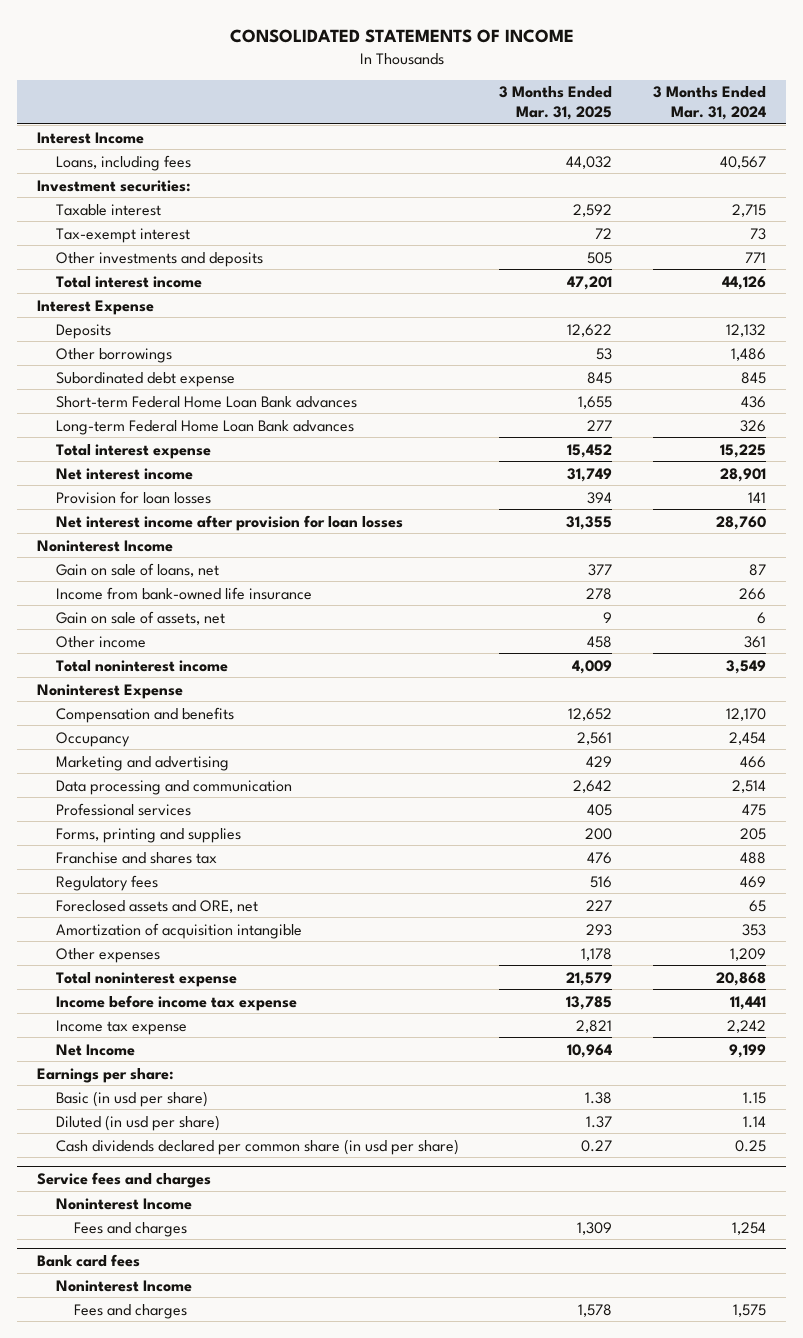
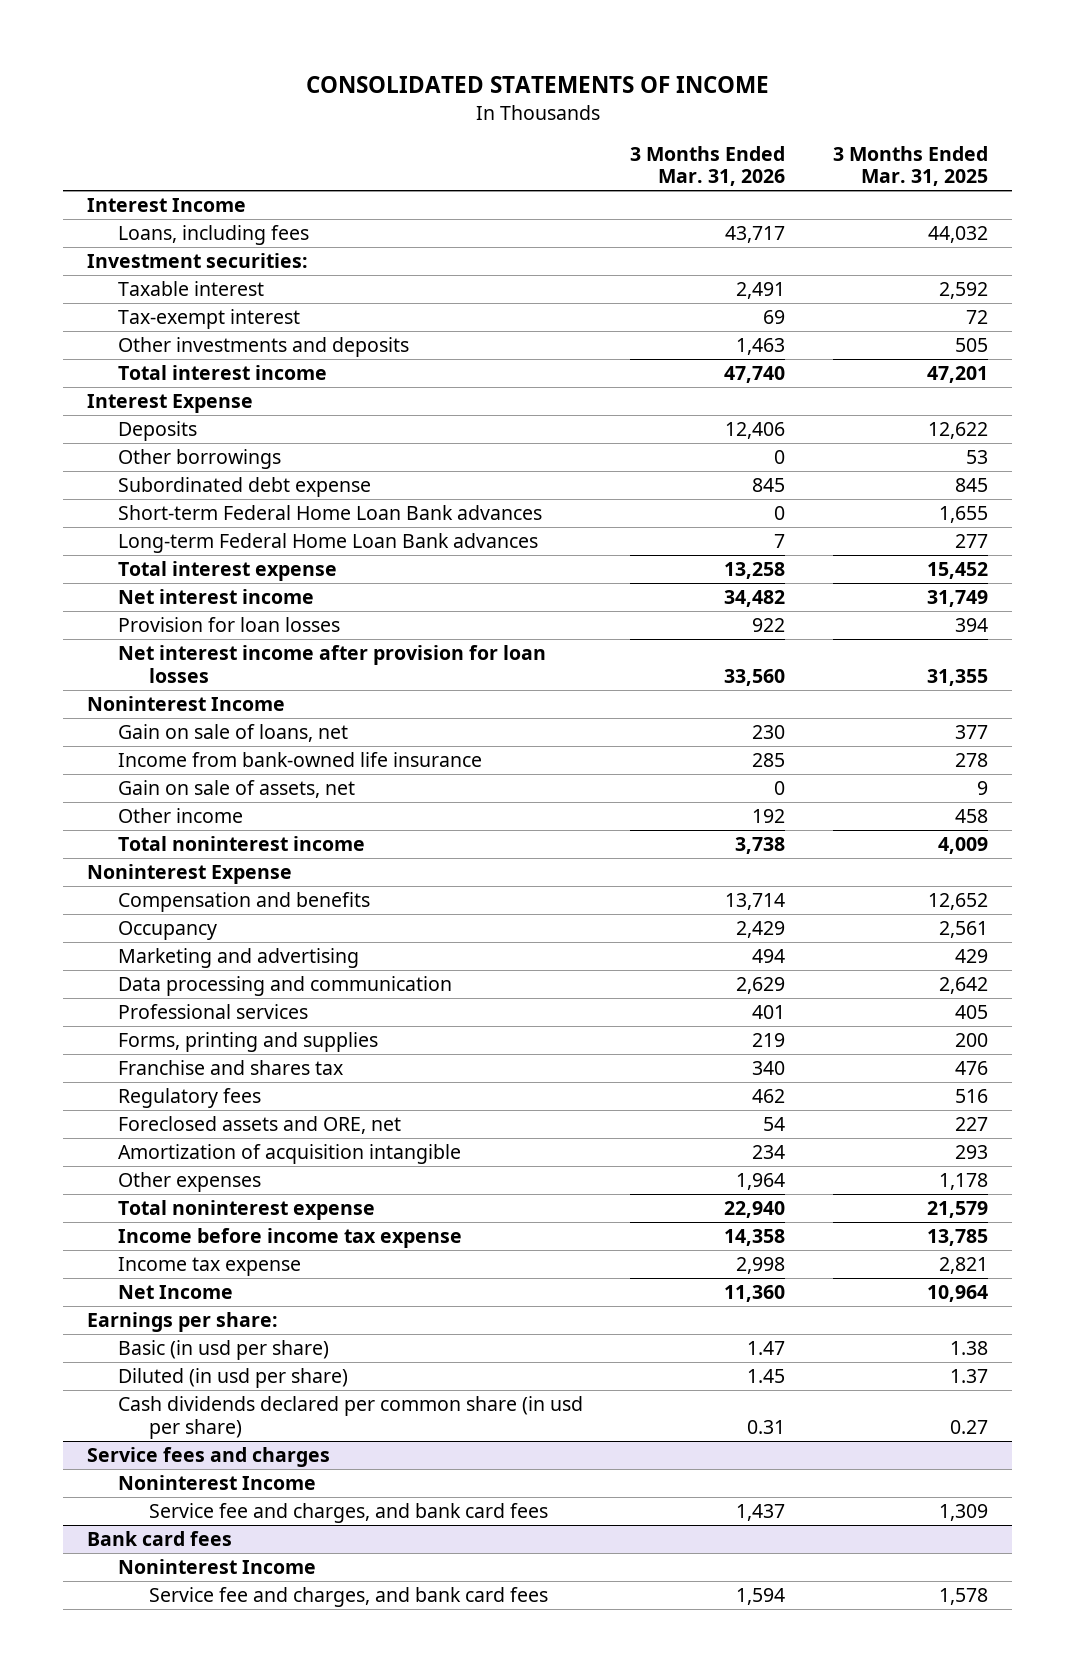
[652,86,766,120] 3 Months Ended Mar. 31, 2024 -> none
none -> [630,145,786,187] 3 Months Ended Mar. 31, 2026
[73,1221,187,1237] Fees and charges -> [148,1503,548,1524] Service fee and charges, and bank card fees
[73,1303,187,1319] Fees and charges -> [148,1587,548,1608] Service fee and charges, and bank card fees

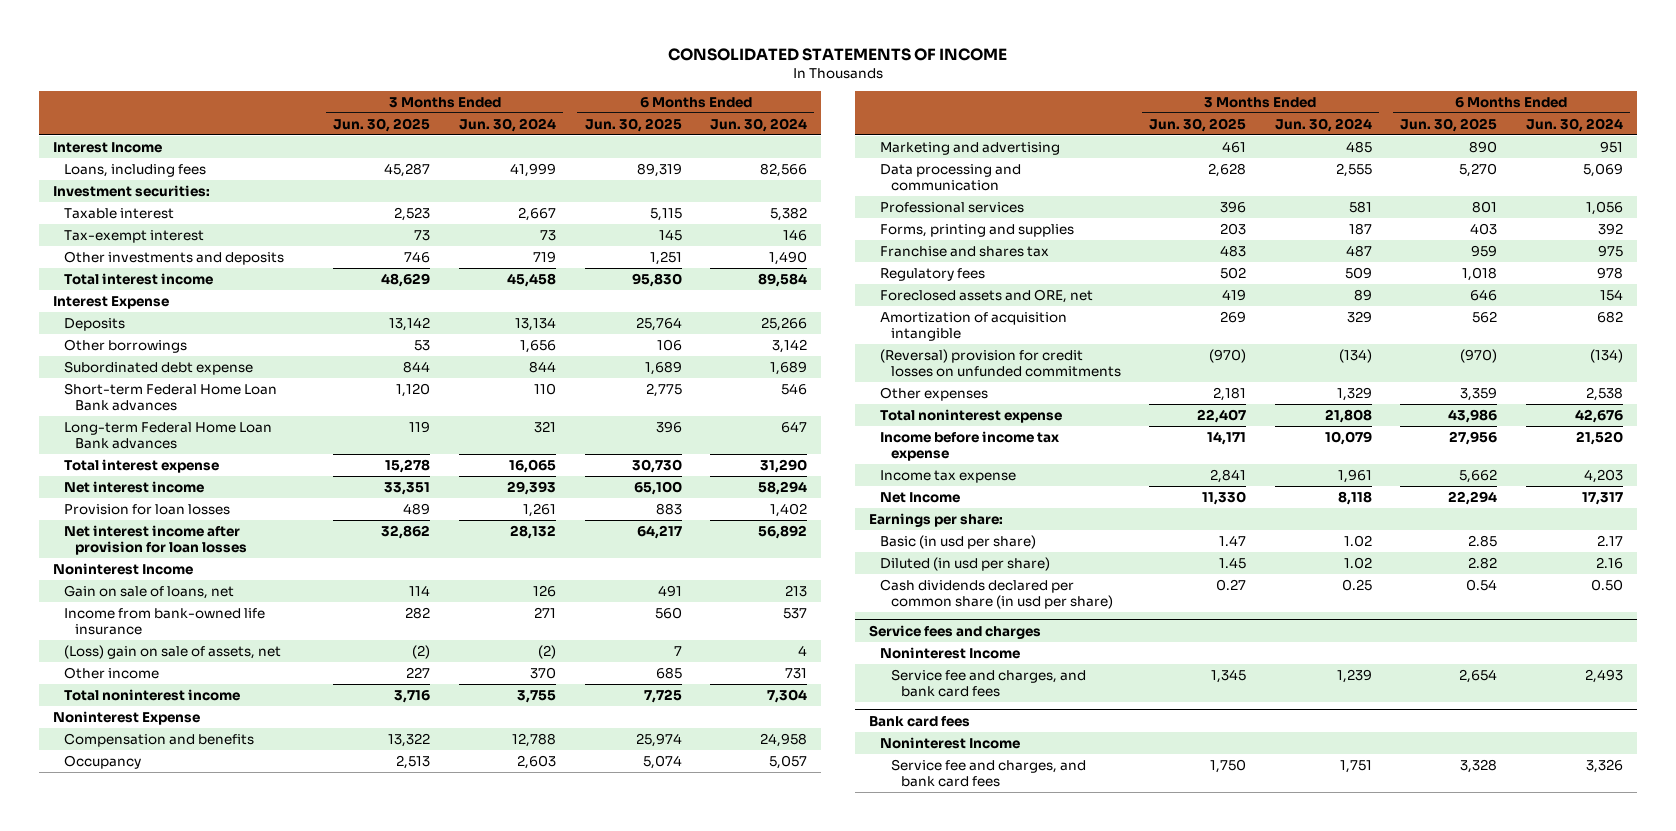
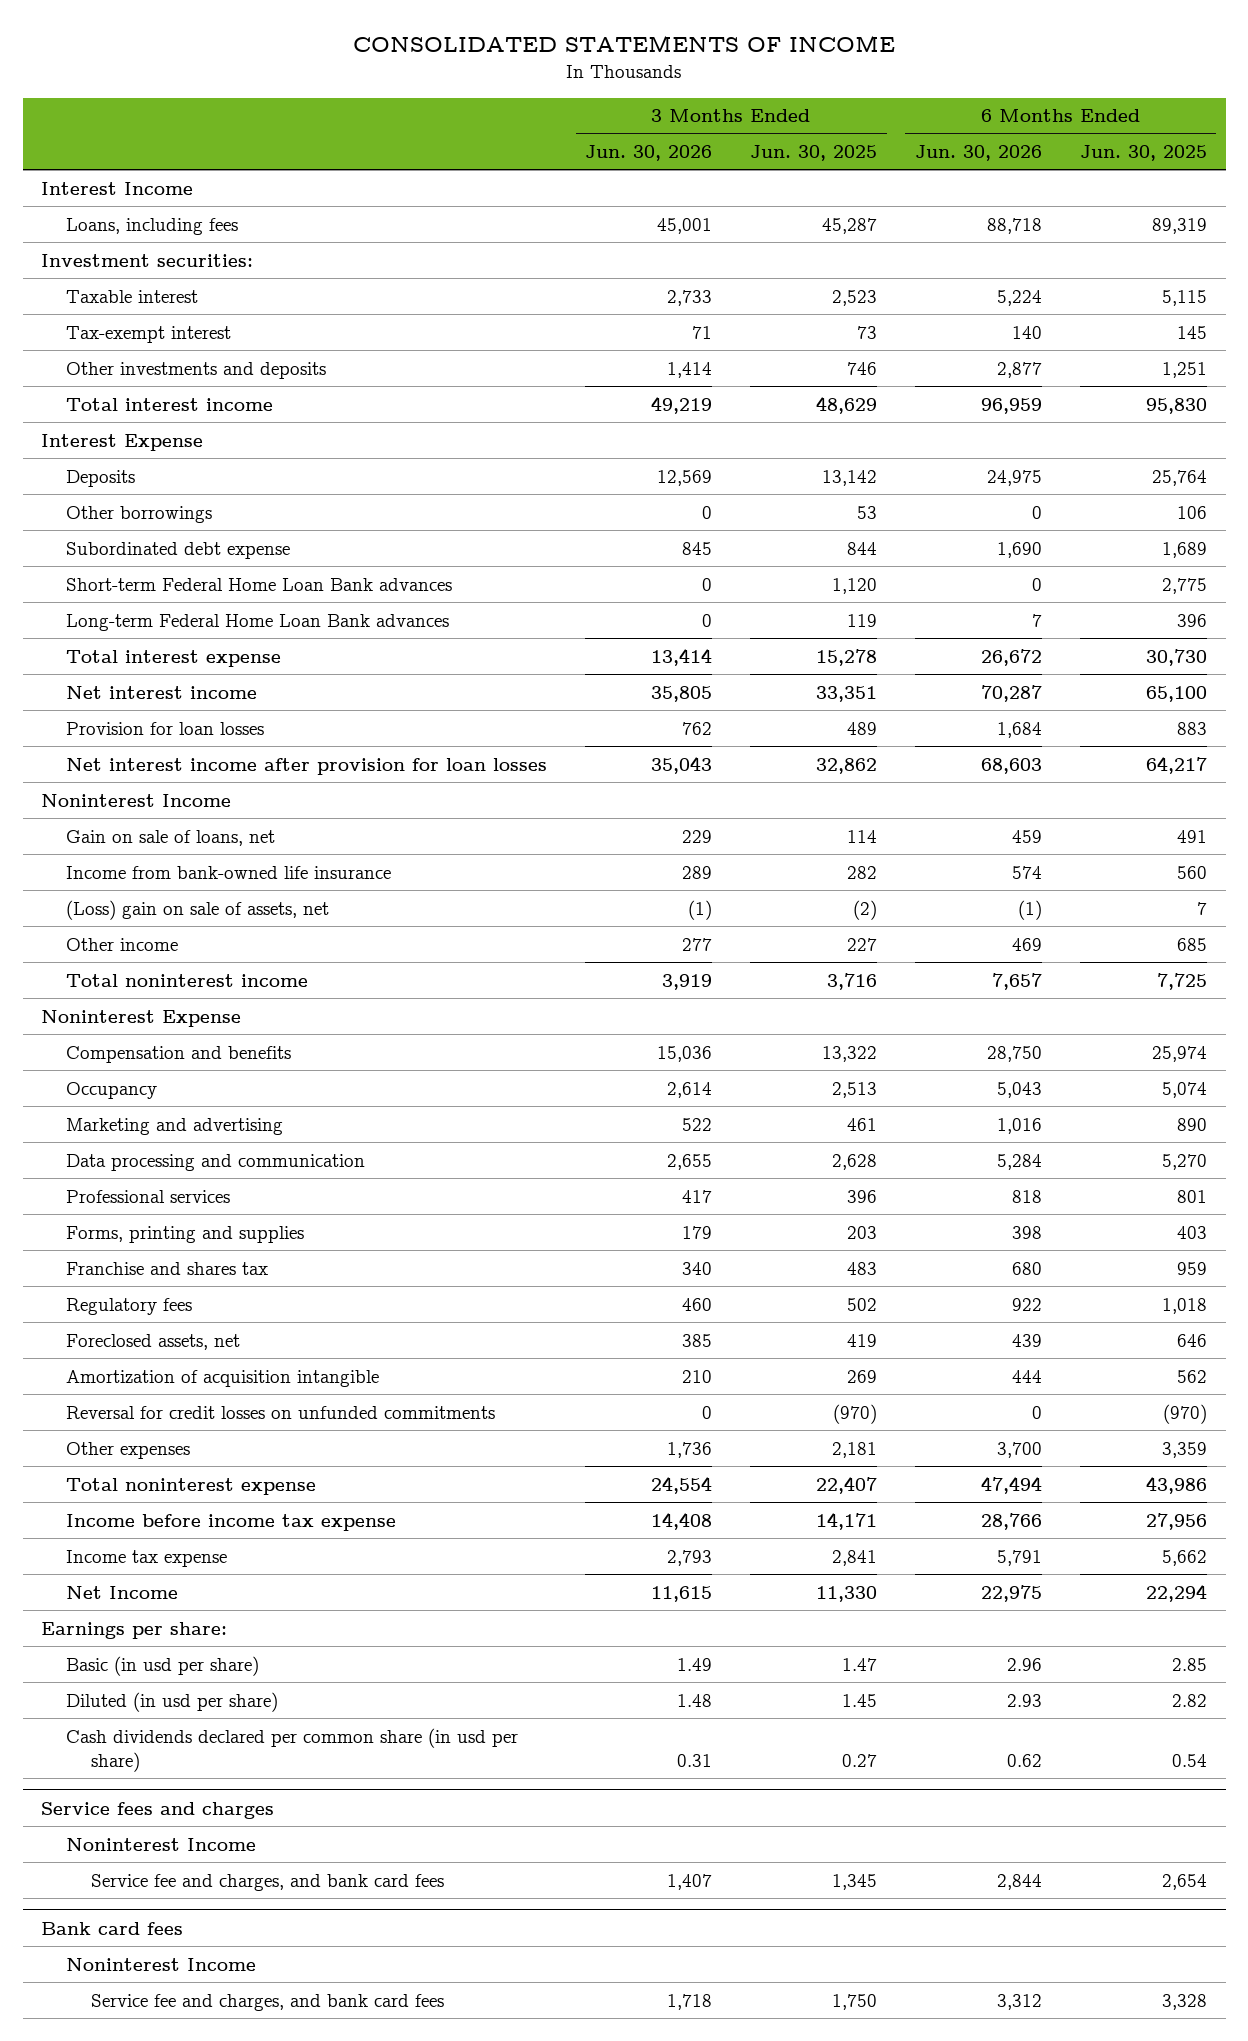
[459,117,557,132] Jun. 30, 2024 -> none
[710,117,808,132] Jun. 30, 2024 -> none
none -> [585,145,713,162] Jun. 30, 2026
none -> [914,145,1042,162] Jun. 30, 2026
[879,288,1093,303] Foreclosed assets and ORE, net -> [66,1333,241,1350] Foreclosed assets, net
[879,348,1121,377] (Reversal) provision for credit losses on unfunded commitments -> [66,1405,496,1419] Reversal for credit losses on unfunded commitments

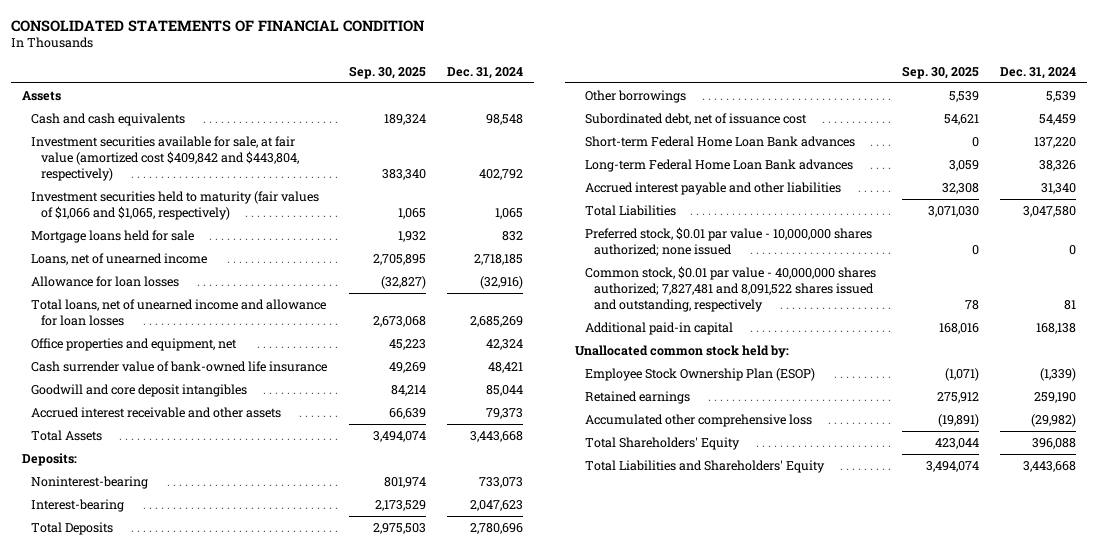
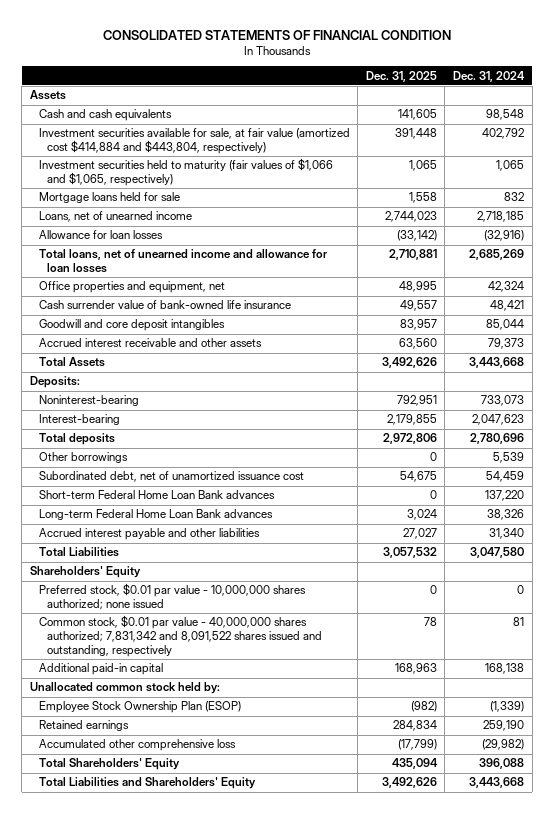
[348,65,426,79] Sep. 30, 2025 -> none
none -> [365,70,437,82] Dec. 31, 2025
[31,136,300,182] Investment securities available for sale, at fair value (amortized cost $409,842 and $443,804, respectively) -> [38,128,350,155] Investment securities available for sale, at fair value (amortized cost $414,884 and $443,804, respectively)
[31,522,114,536] Total Deposits -> [38,433,115,446] Total deposits
[584,113,807,126] Subordinated debt, net of issuance cost -> [38,471,304,483] Subordinated debt, net of unamortized issuance cost
none -> [30,566,142,579] Shareholders' Equity
[584,266,876,313] Common stock, $0.01 par value - 40,000,000 shares authorized; 7,827,481 and 8,091,522 shares issued and outstanding, respectively -> [38,615,323,658] Common stock, $0.01 par value - 40,000,000 shares authorized; 7,831,342 and 8,091,522 shares issued and outstanding, respectively

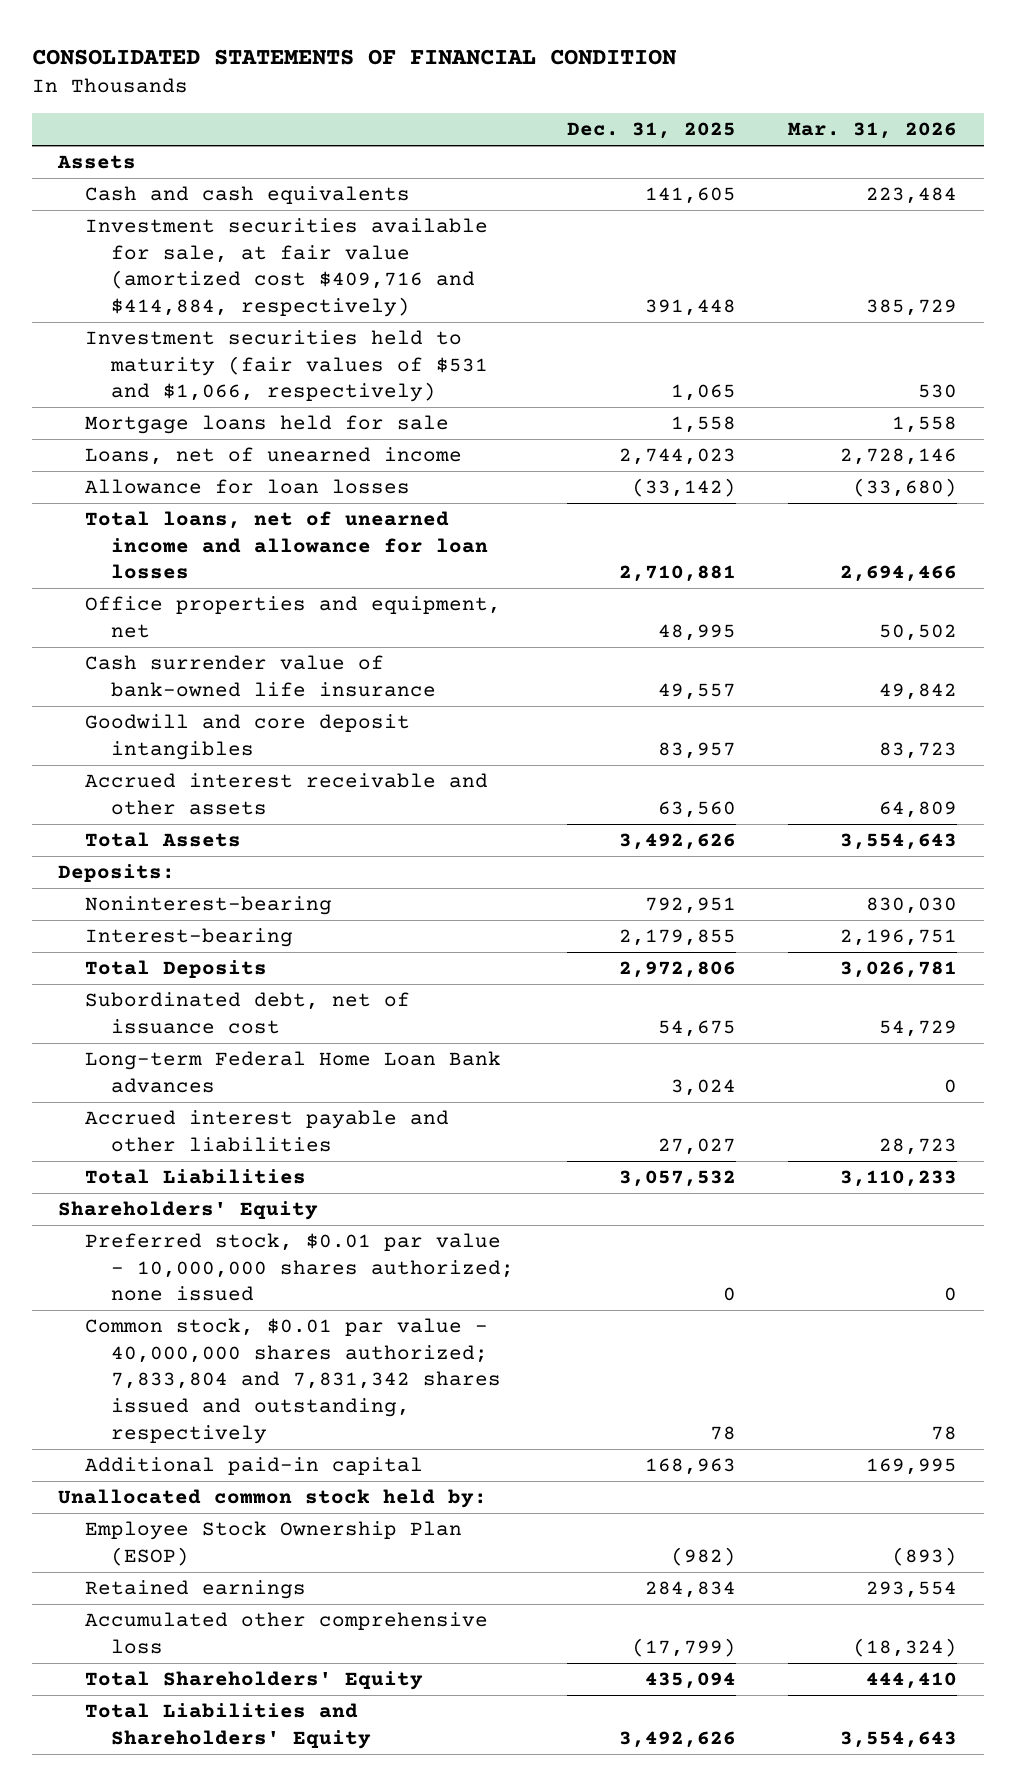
[453,70,526,82] Dec. 31, 2024 -> none
none -> [788,122,958,140] Mar. 31, 2026
[38,128,350,155] Investment securities available for sale, at fair value (amortized cost $414,884 and $443,804, respectively) -> [84,218,488,318] Investment securities available for sale, at fair value (amortized cost $409,716 and $414,884, respectively)
[38,158,333,187] Investment securities held to maturity (fair values of $1,066 and $1,065, respectively) -> [84,330,488,403] Investment securities held to maturity (fair values of $531 and $1,066, respectively)
[38,452,128,464] Other borrowings -> none
[38,490,275,500] Short-term Federal Home Loan Bank advances -> none
[38,433,115,446] Total deposits -> [84,960,267,979] Total Deposits
[38,471,304,483] Subordinated debt, net of unamortized issuance cost -> [84,992,410,1034] Subordinated debt, net of issuance cost
[38,615,323,658] Common stock, $0.01 par value - 40,000,000 shares authorized; 7,831,342 and 8,091,522 shares issued and outstanding, respectively -> [84,1318,501,1444] Common stock, $0.01 par value - 40,000,000 shares authorized; 7,833,804 and 7,831,342 shares issued and outstanding, respectively

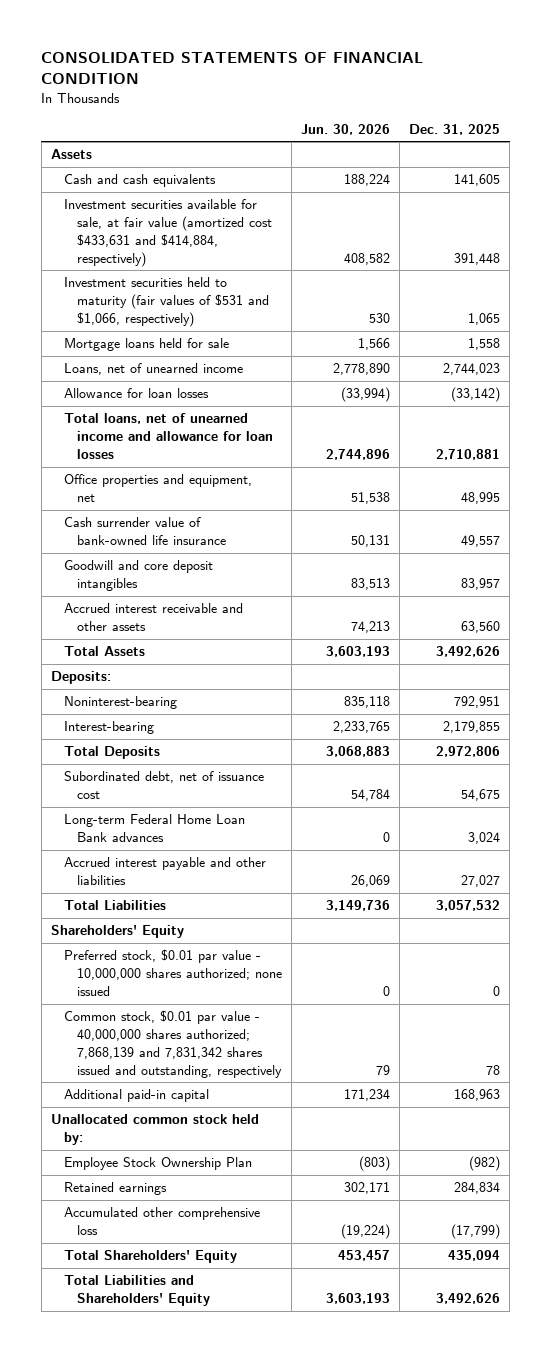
[788,122,958,140] Mar. 31, 2026 -> none
none -> [301,123,391,135] Jun. 30, 2026
[84,218,488,318] Investment securities available for sale, at fair value (amortized cost $409,716 and $414,884, respectively) -> [64,199,273,267] Investment securities available for sale, at fair value (amortized cost $433,631 and $414,884, respectively)
[84,1318,501,1444] Common stock, $0.01 par value - 40,000,000 shares authorized; 7,833,804 and 7,831,342 shares issued and outstanding, respectively -> [64,1010,283,1078] Common stock, $0.01 par value - 40,000,000 shares authorized; 7,868,139 and 7,831,342 shares issued and outstanding, respectively
[84,1521,462,1566] Employee Stock Ownership Plan (ESOP) -> [64,1157,253,1171] Employee Stock Ownership Plan

